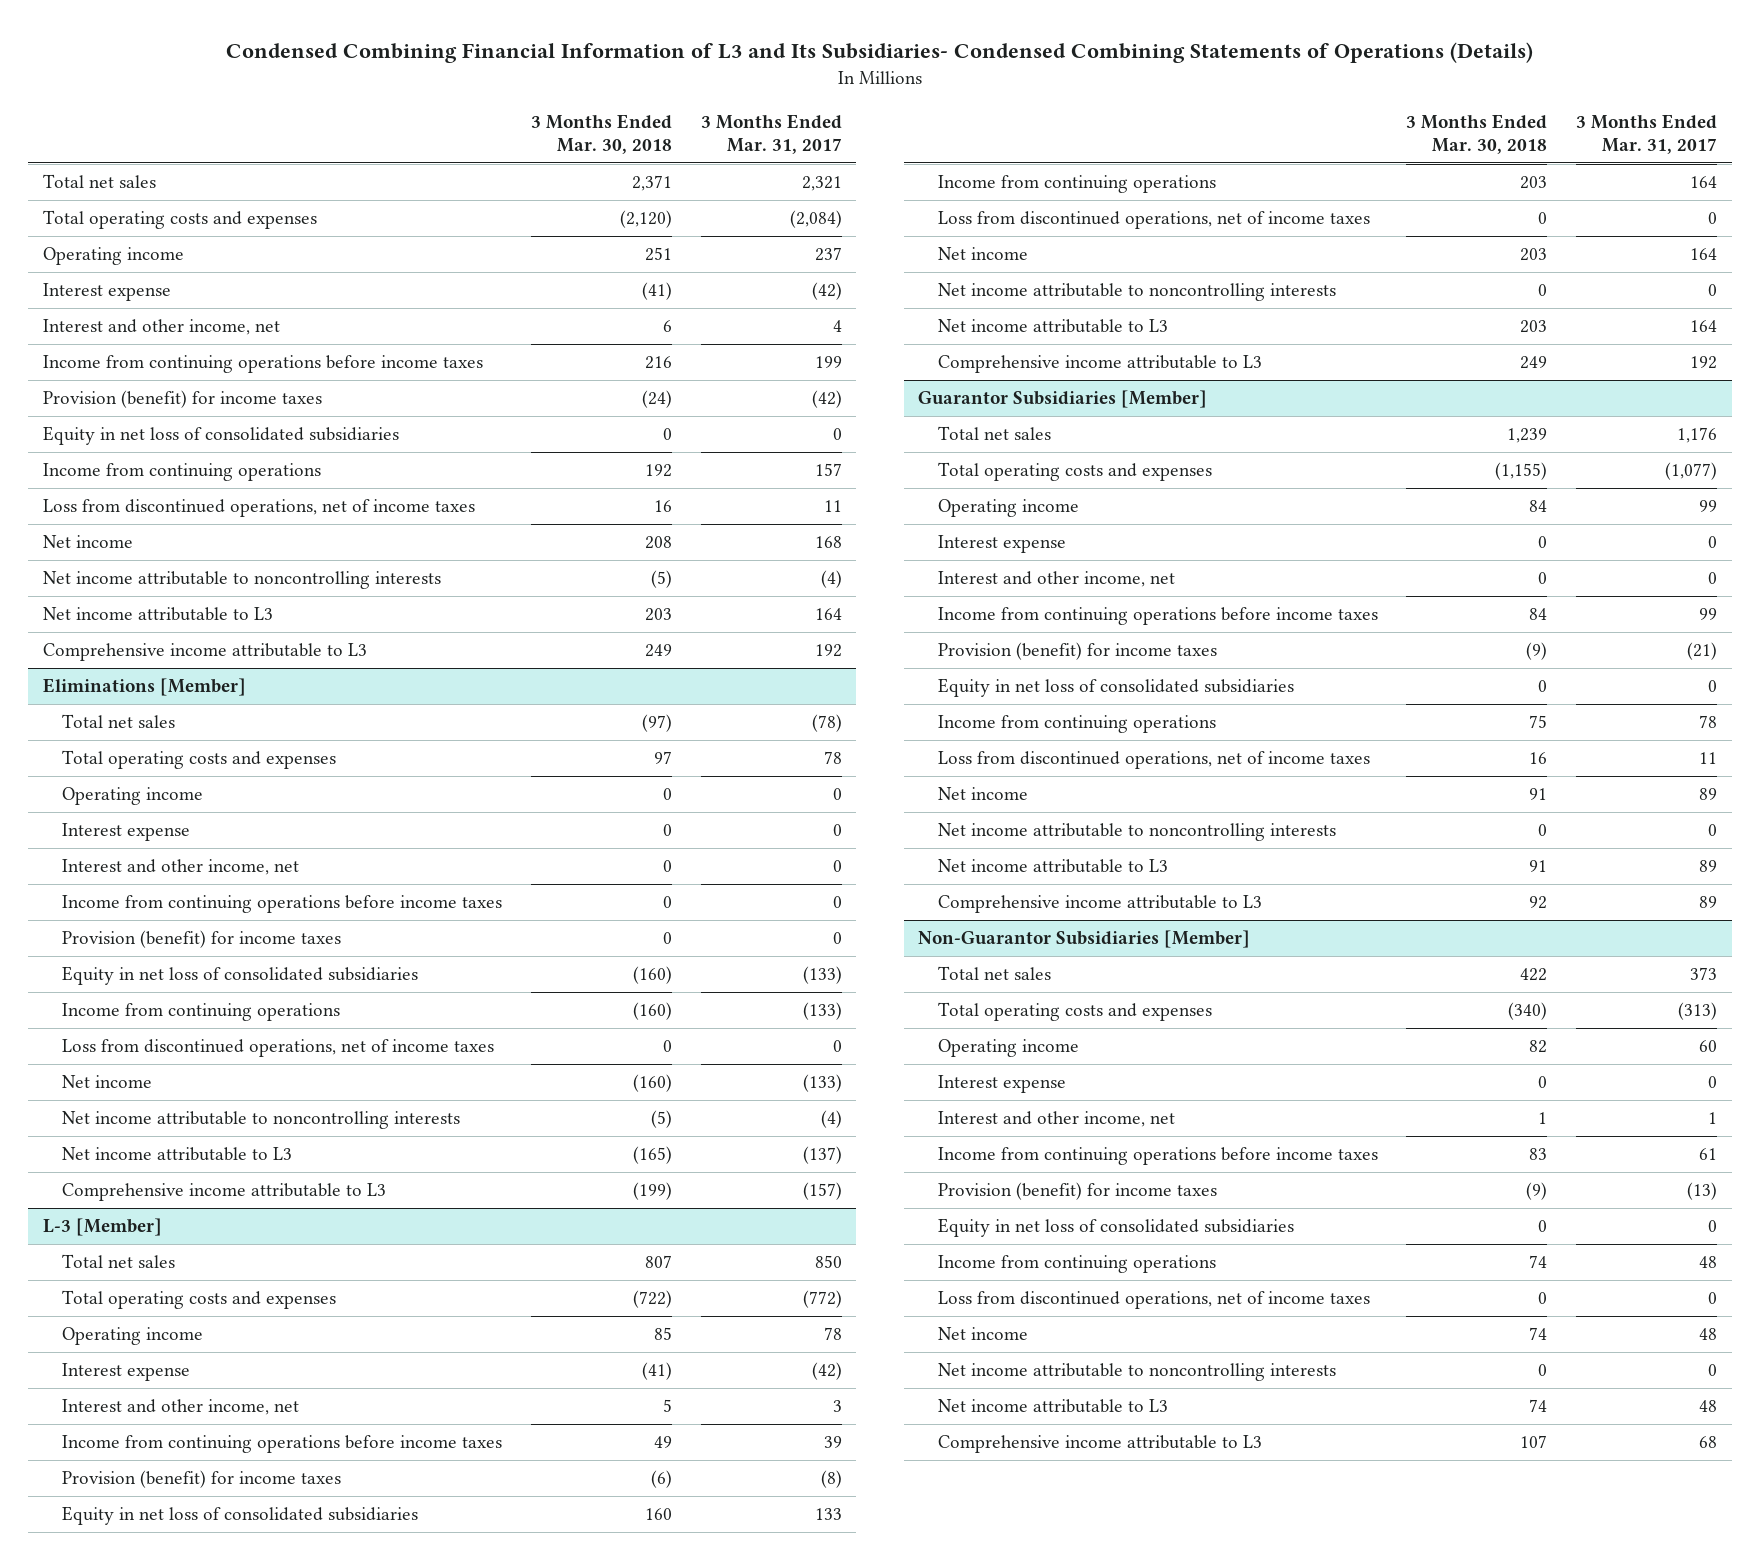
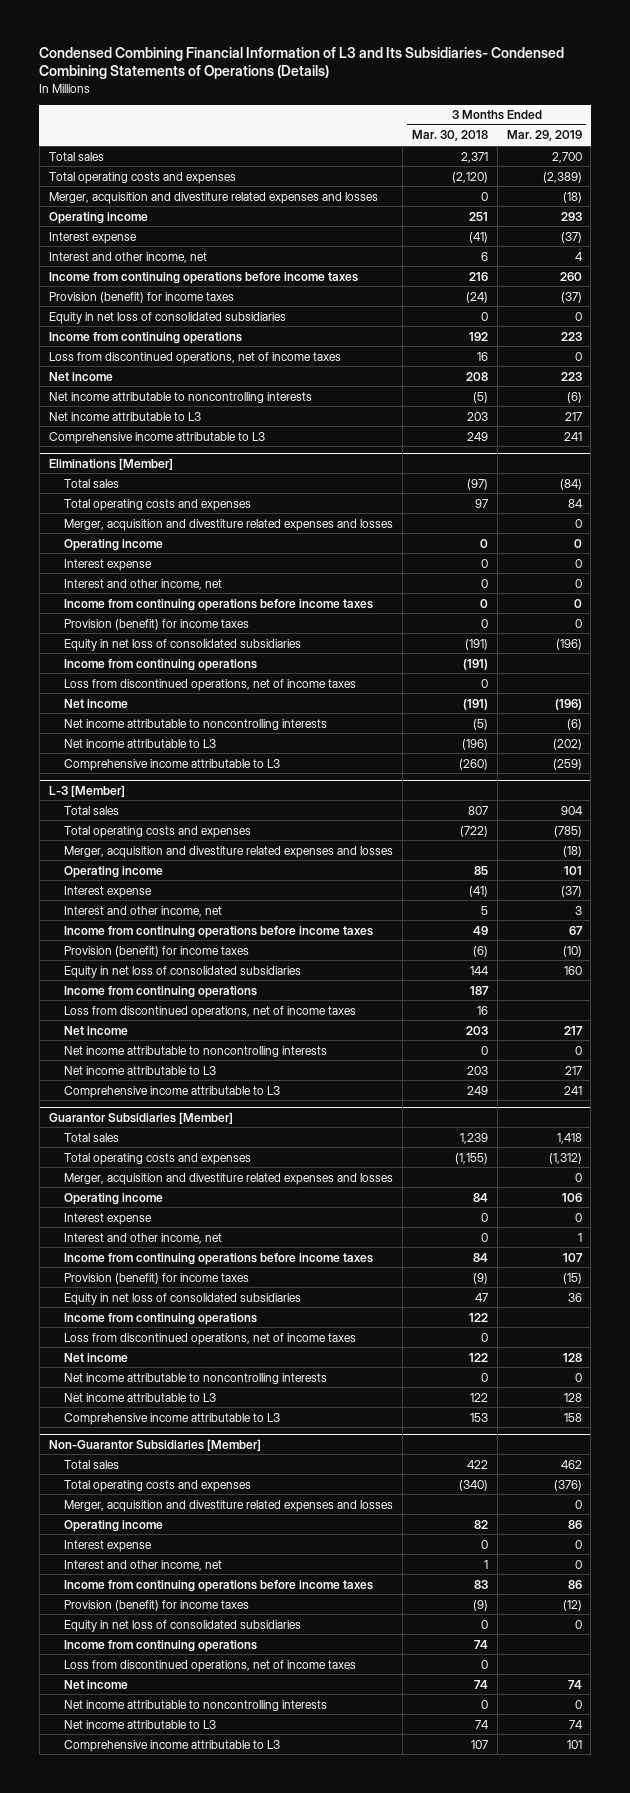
[700,113,842,154] 3 Months Ended Mar. 31, 2017 -> none
none -> [506,130,582,142] Mar. 29, 2019
[42,174,156,189] Total net sales -> [48,151,104,161] Total sales
none -> [48,191,378,204] Merger, acquisition and divestiture related expenses and losses
[61,714,175,729] Total net sales -> [63,478,119,488] Total sales
none -> [63,518,393,531] Merger, acquisition and divestiture related expenses and losses
[632,966,672,985] (160) -> [464,638,488,650] (191)
[632,1002,672,1021] (160) -> [462,658,488,670] (191)
[632,1074,672,1093] (160) -> [462,698,488,710] (191)
[632,1146,672,1165] (165) -> [461,738,488,750] (196)
[632,1182,672,1201] (199) -> [458,758,488,770] (260)
[61,1254,175,1269] Total net sales -> [63,805,119,815] Total sales
none -> [63,845,393,858] Merger, acquisition and divestiture related expenses and losses
[644,1508,672,1521] 160 -> [469,965,489,975] 144
[1520,176,1548,190] 203 -> [469,985,489,995] 187
[1538,212,1548,225] 0 -> [476,1005,488,1015] 16
[937,426,1051,441] Total net sales -> [63,1132,119,1142] Total sales
none -> [63,1172,393,1185] Merger, acquisition and divestiture related expenses and losses
[1538,680,1548,693] 0 -> [474,1292,488,1302] 47
[1529,715,1548,729] 75 -> [468,1312,488,1322] 122
[1529,752,1548,765] 16 -> [480,1332,488,1342] 0
[1529,788,1548,801] 91 -> [468,1352,488,1362] 122
[1529,860,1548,873] 91 -> [469,1392,488,1402] 122
[1529,896,1548,910] 92 -> [469,1412,488,1422] 153
[937,966,1051,981] Total net sales -> [63,1459,119,1469] Total sales
none -> [63,1499,393,1512] Merger, acquisition and divestiture related expenses and losses

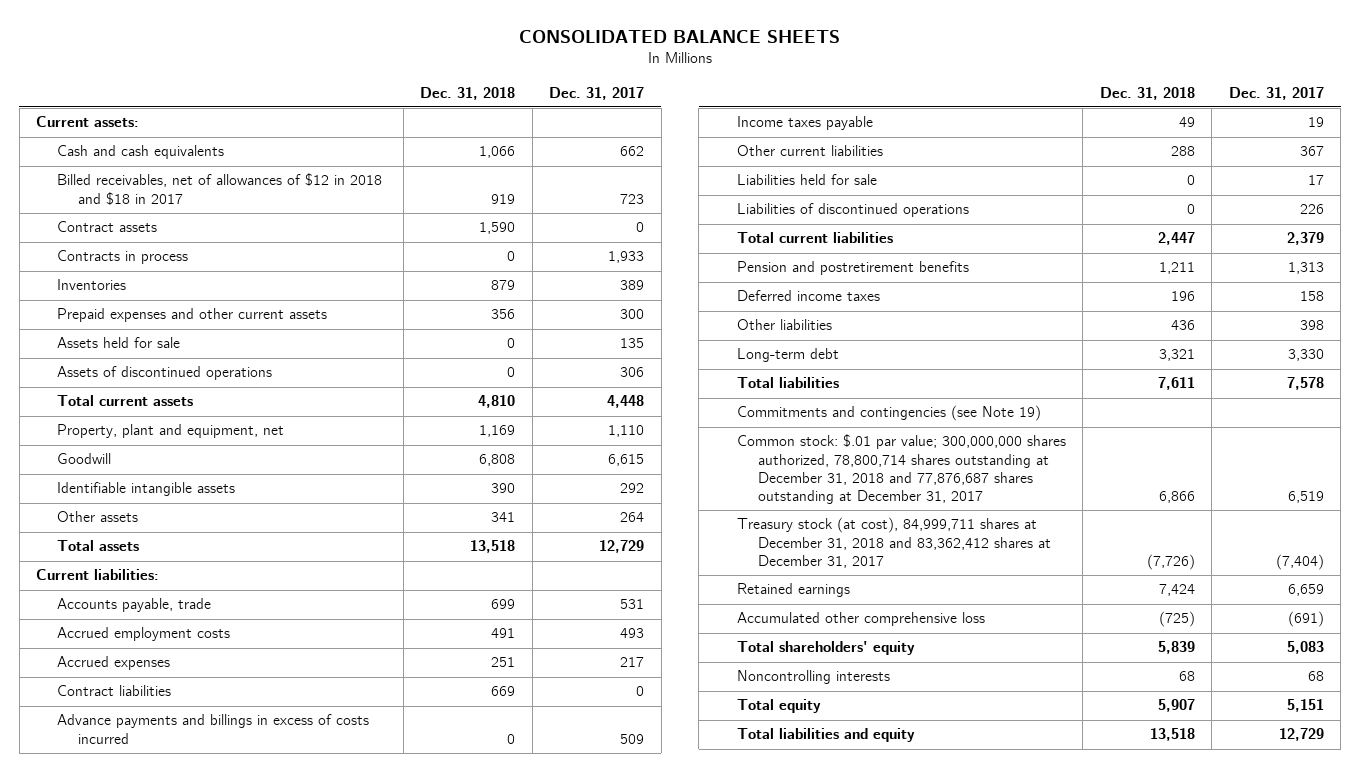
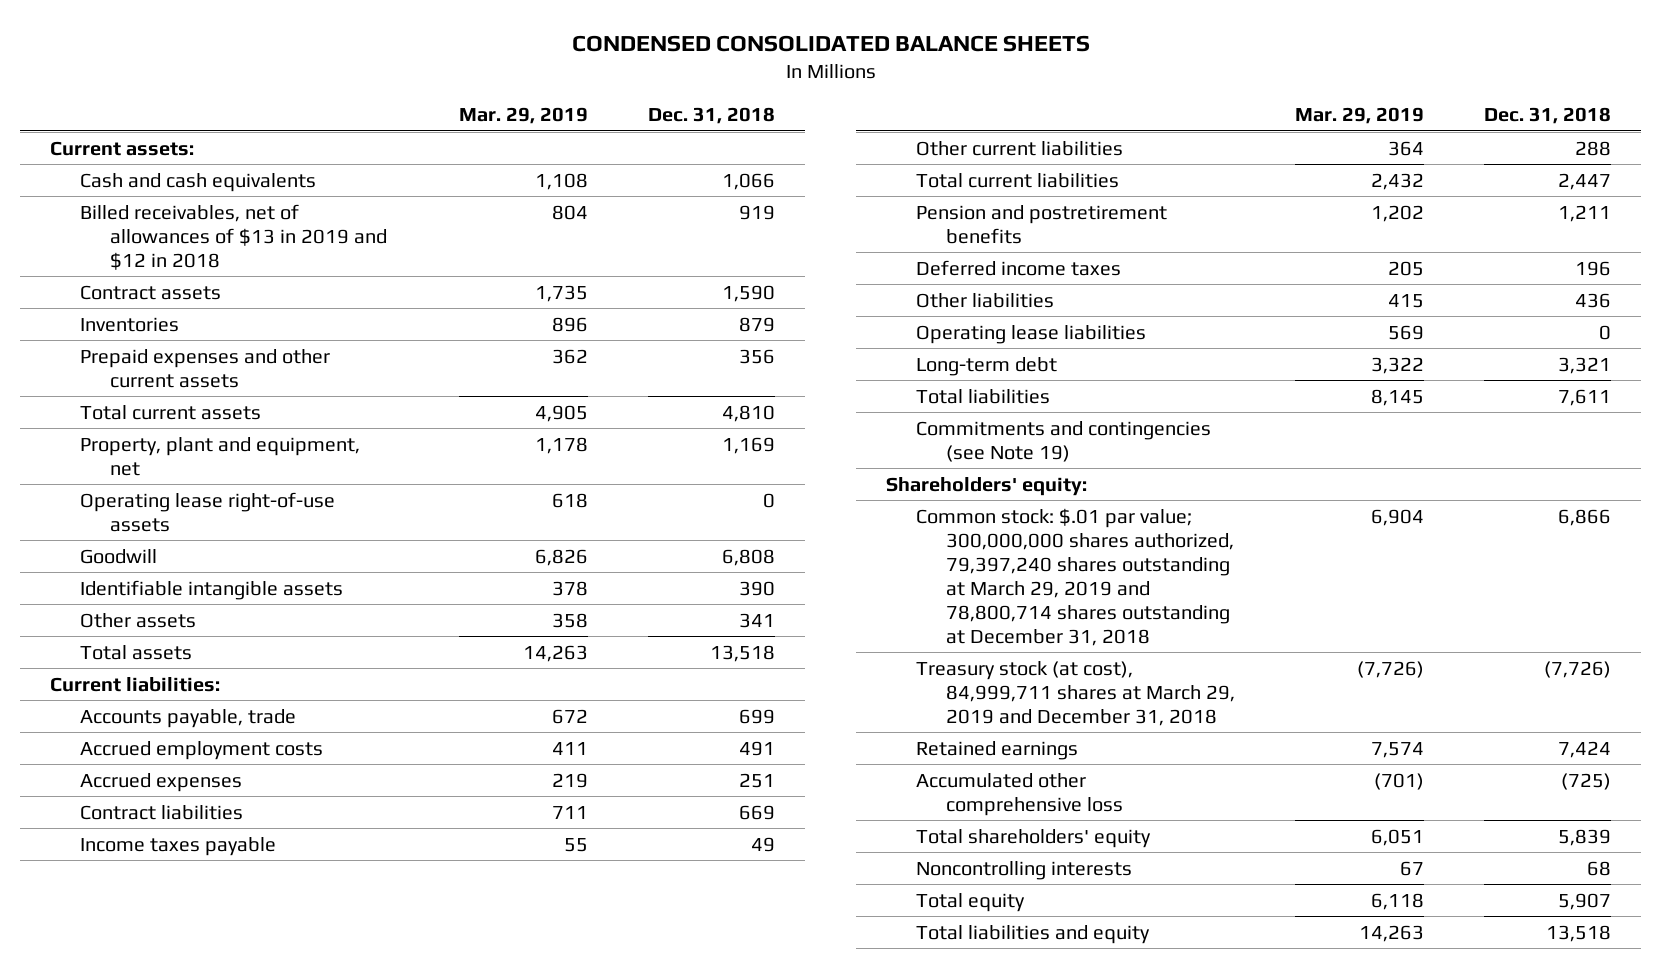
[519,29,841,43] CONSOLIDATED BALANCE SHEETS -> [571,35,1090,53] CONDENSED CONSOLIDATED BALANCE SHEETS
[549,86,645,100] Dec. 31, 2017 -> none
none -> [459,107,589,125] Mar. 29, 2019
[57,173,383,205] Billed receivables, net of allowances of $12 in 2018 and $18 in 2017 -> [80,203,388,270] Billed receivables, net of allowances of $13 in 2019 and $12 in 2018
[57,250,189,265] Contracts in process -> none
[57,337,181,349] Assets held for sale -> none
[57,366,273,381] Assets of discontinued operations -> none
none -> [80,491,336,532] Operating lease right-of-use assets
[57,714,370,744] Advance payments and billings in excess of costs incurred -> none
[736,174,877,186] Liabilities held for sale -> none
[736,203,969,218] Liabilities of discontinued operations -> none
none -> [915,324,1146,344] Operating lease liabilities
none -> [885,476,1087,496] Shareholders' equity:
[736,434,1066,504] Common stock: $.01 par value; 300,000,000 shares authorized, 78,800,714 shares outstanding at December 31, 2018 and 77,876,687 shares outstanding at December 31, 2017 -> [915,507,1234,646] Common stock: $.01 par value; 300,000,000 shares authorized, 79,397,240 shares outstanding at March 29, 2019 and 78,800,714 shares outstanding at December 31, 2018
[736,517,1051,568] Treasury stock (at cost), 84,999,711 shares at December 31, 2018 and 83,362,412 shares at December 31, 2017 -> [915,660,1235,726] Treasury stock (at cost), 84,999,711 shares at March 29, 2019 and December 31, 2018

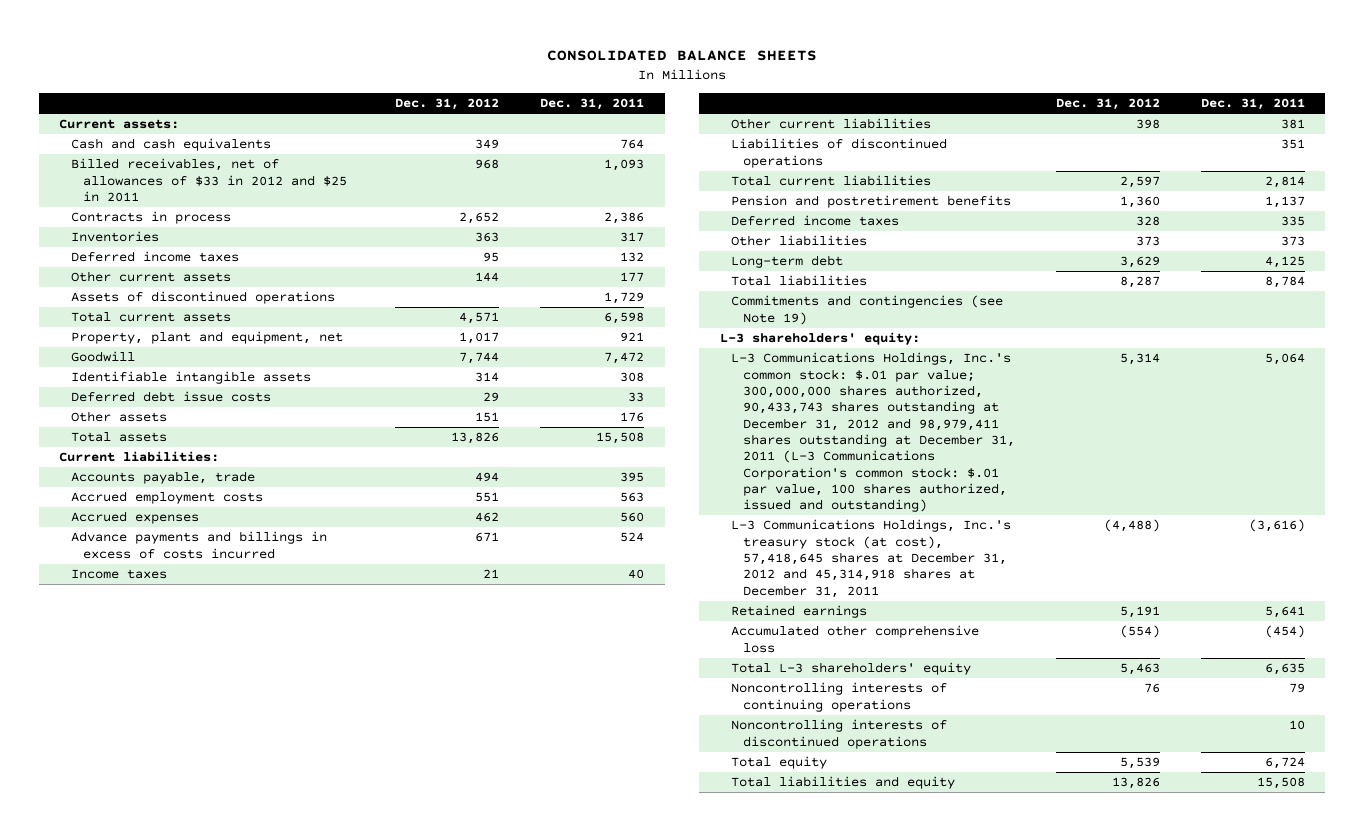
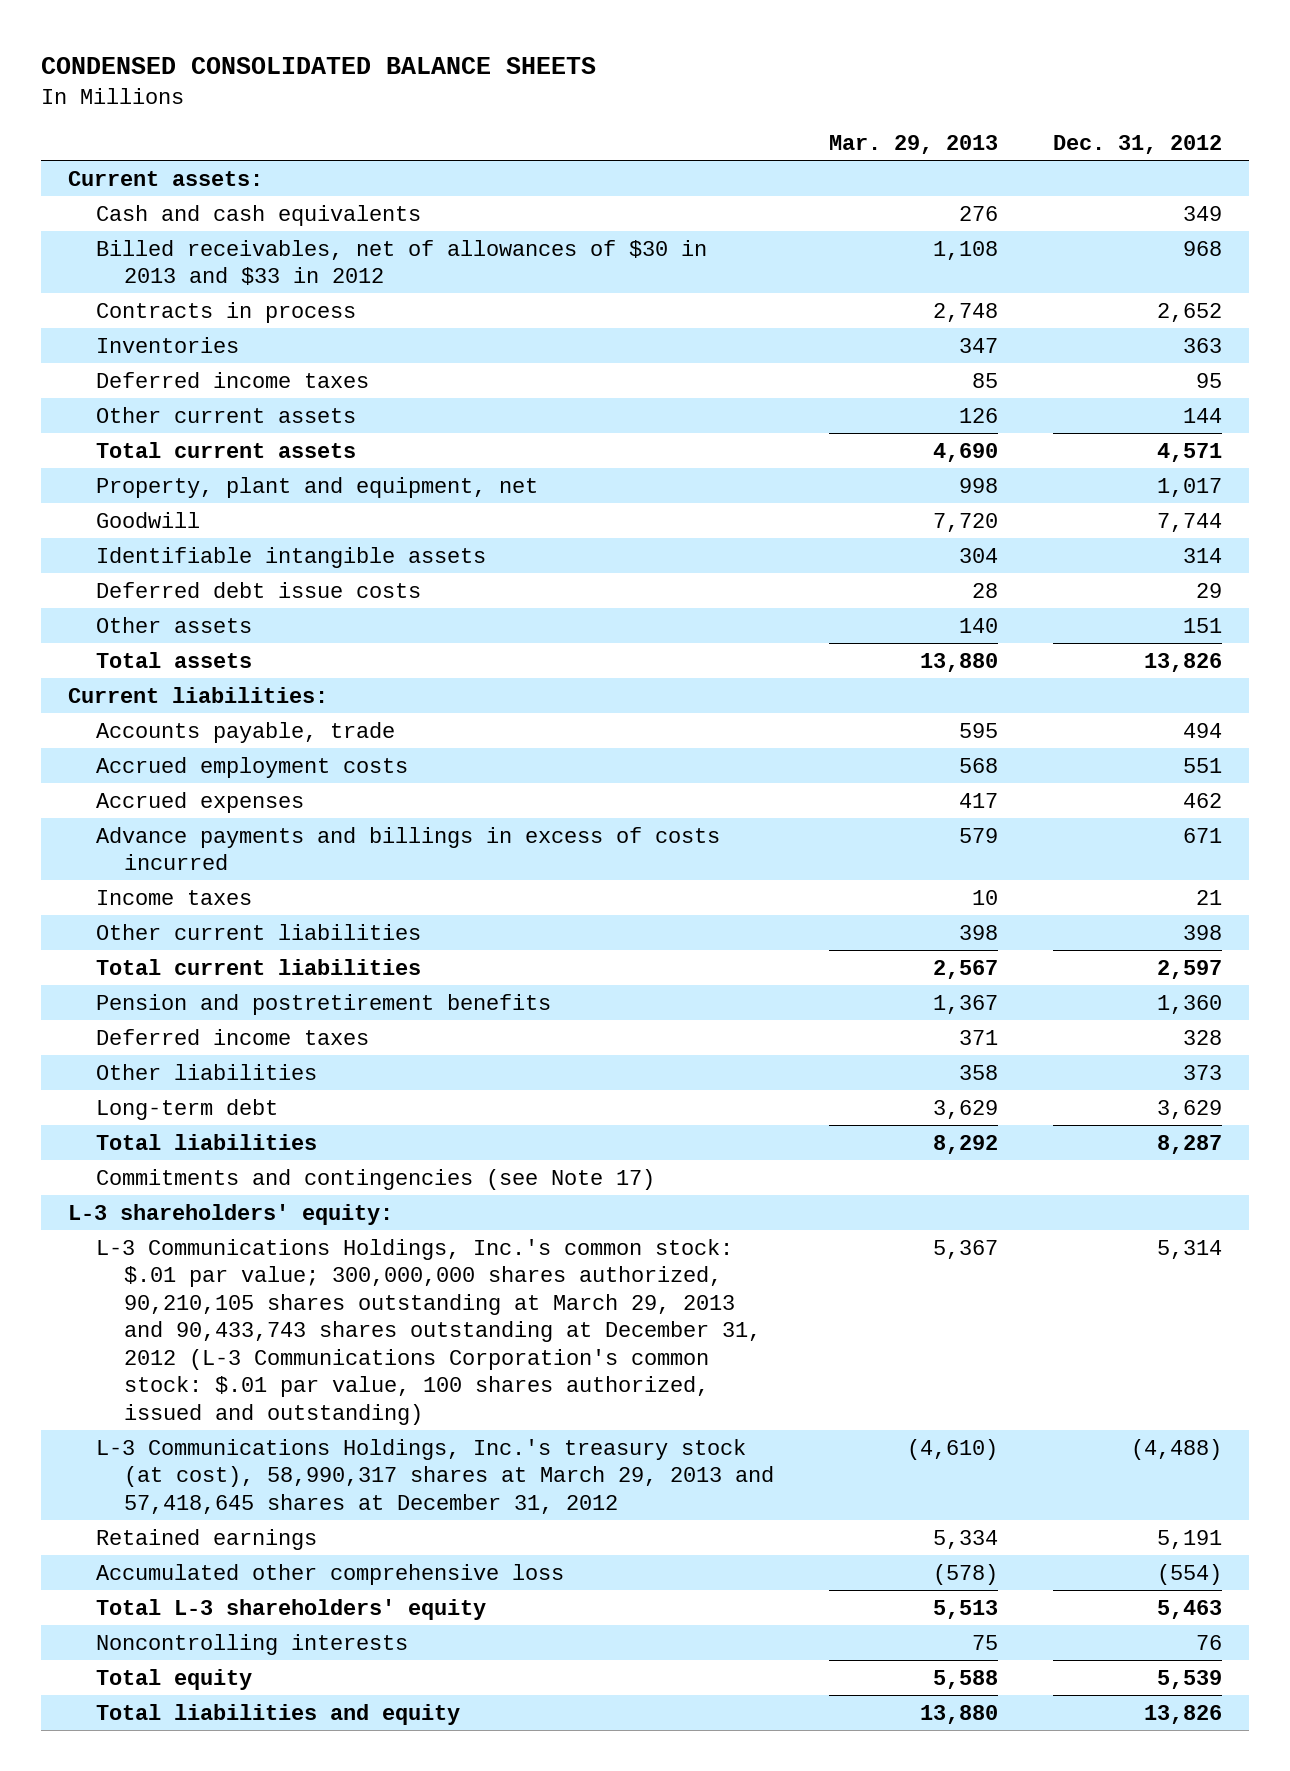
[546,50,817,62] CONSOLIDATED BALANCE SHEETS -> [40,57,596,75] CONDENSED CONSOLIDATED BALANCE SHEETS
[540,98,645,111] Dec. 31, 2011 -> none
none -> [828,135,998,155] Mar. 29, 2013
[70,158,347,202] Billed receivables, net of allowances of $33 in 2012 and $25 in 2011 -> [95,239,707,286] Billed receivables, net of allowances of $30 in 2013 and $33 in 2012
[70,291,335,305] Assets of discontinued operations -> none
[731,138,948,168] Liabilities of discontinued operations -> none
[731,295,1004,325] Commitments and contingencies (see Note 19) -> [95,1168,655,1190] Commitments and contingencies (see Note 17)
[731,352,1016,513] L-3 Communications Holdings, Inc.'s common stock: $.01 par value; 300,000,000 shares authorized, 90,433,743 shares outstanding at December 31, 2012 and 98,979,411 shares outstanding at December 31, 2011 (L-3 Communications Corporation's common stock: $.01 par value, 100 shares authorized, issued and outstanding) -> [95,1238,761,1425] L-3 Communications Holdings, Inc.'s common stock: $.01 par value; 300,000,000 shares authorized, 90,210,105 shares outstanding at March 29, 2013 and 90,433,743 shares outstanding at December 31, 2012 (L-3 Communications Corporation's common stock: $.01 par value, 100 shares authorized, issued and outstanding)
[731,519,1012,598] L-3 Communications Holdings, Inc.'s treasury stock (at cost), 57,418,645 shares at December 31, 2012 and 45,314,918 shares at December 31, 2011 -> [95,1438,774,1514] L-3 Communications Holdings, Inc.'s treasury stock (at cost), 58,990,317 shares at March 29, 2013 and 57,418,645 shares at December 31, 2012
[731,719,948,749] Noncontrolling interests of discontinued operations -> none
[731,682,948,712] Noncontrolling interests of continuing operations -> [95,1633,408,1655] Noncontrolling interests

